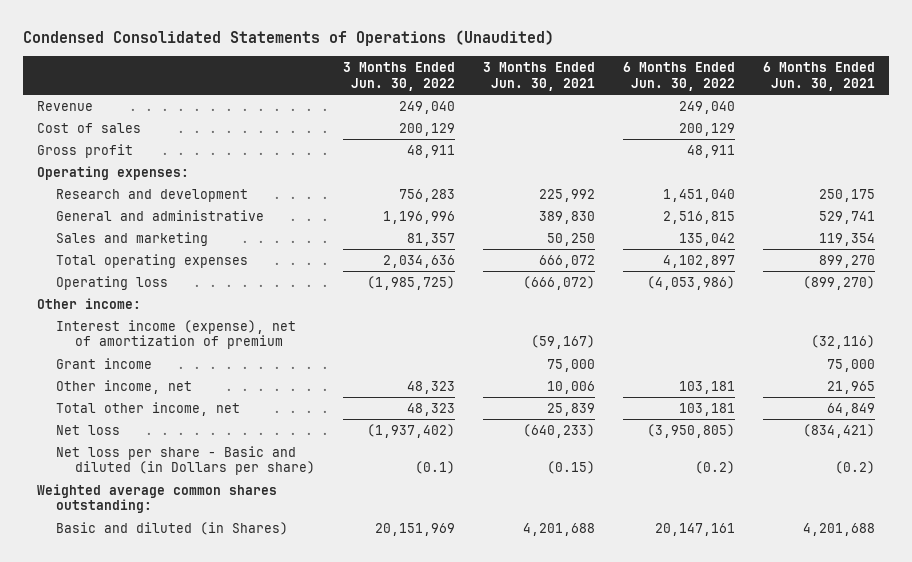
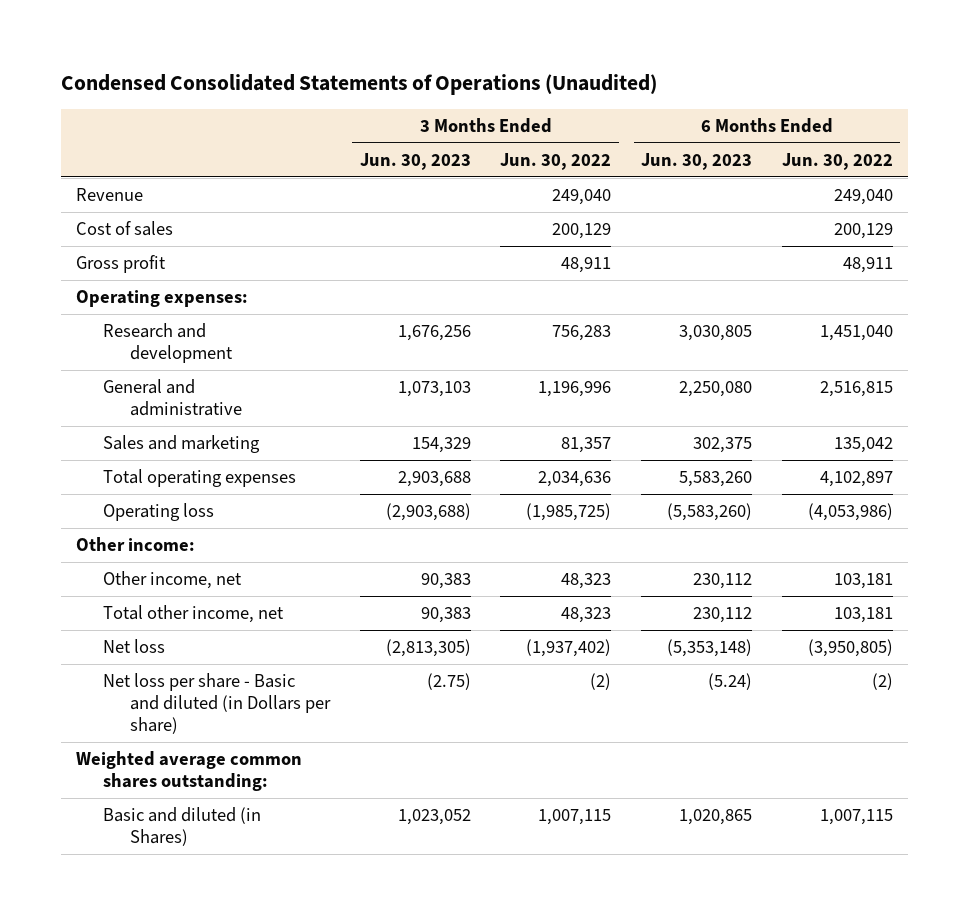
[482,62,595,91] 3 Months Ended Jun. 30, 2021 -> none
[762,62,875,91] 6 Months Ended Jun. 30, 2021 -> none
none -> [359,152,471,170] Jun. 30, 2023
none -> [641,152,753,170] Jun. 30, 2023
[55,320,296,350] Interest income (expense), net of amortization of premium -> none
[55,358,152,370] Grant income -> none
[414,461,455,475] (0.1) -> [590,673,612,691] (2)
[694,461,735,475] (0.2) -> [871,673,893,691] (2)
[374,523,455,537] 20,151,969 -> [538,809,612,826] 1,007,115
[654,523,735,537] 20,147,161 -> [819,809,893,826] 1,007,115

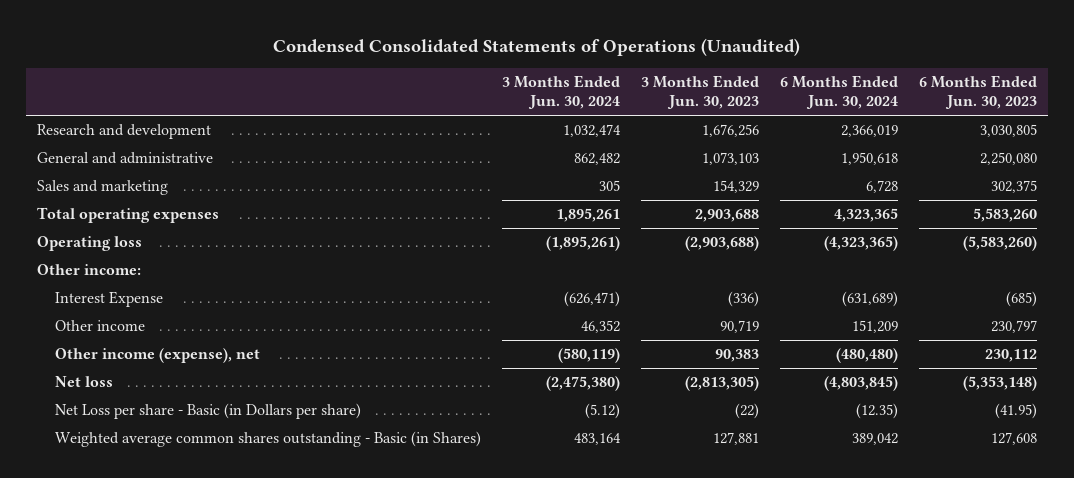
[500,152,612,170] Jun. 30, 2022 -> none
[781,152,893,170] Jun. 30, 2022 -> none
none -> [501,75,620,110] 3 Months Ended Jun. 30, 2024
none -> [780,75,899,110] 6 Months Ended Jun. 30, 2024
[75,188,143,202] Revenue -> none
[75,221,173,237] Cost of sales -> none
[75,255,166,274] Gross profit -> none
[75,290,248,308] Operating expenses: -> none
none -> [54,291,163,308] Interest Expense
[102,571,242,590] Other income, net -> [54,320,145,332] Other income
[420,573,471,590] 90,383 -> [719,320,759,334] 90,719
[693,573,753,590] 230,112 -> [991,320,1038,334] 230,797
[102,605,284,624] Total other income, net -> [54,348,260,364] Other income (expense), net
[75,751,302,792] Weighted average common shares outstanding: -> none
[102,673,331,735] Net loss per share - Basic and diluted (in Dollars per share) -> [54,403,361,420] Net Loss per share - Basic (in Dollars per share)
[426,673,471,691] (2.75) -> [734,403,759,420] (22)
[708,673,753,691] (5.24) -> [995,403,1038,420] (41.95)
[102,807,261,847] Basic and diluted (in Shares) -> [54,431,481,448] Weighted average common shares outstanding - Basic (in Shares)
[397,809,471,826] 1,023,052 -> [712,432,759,446] 127,881
[679,809,753,826] 1,020,865 -> [991,432,1038,446] 127,608

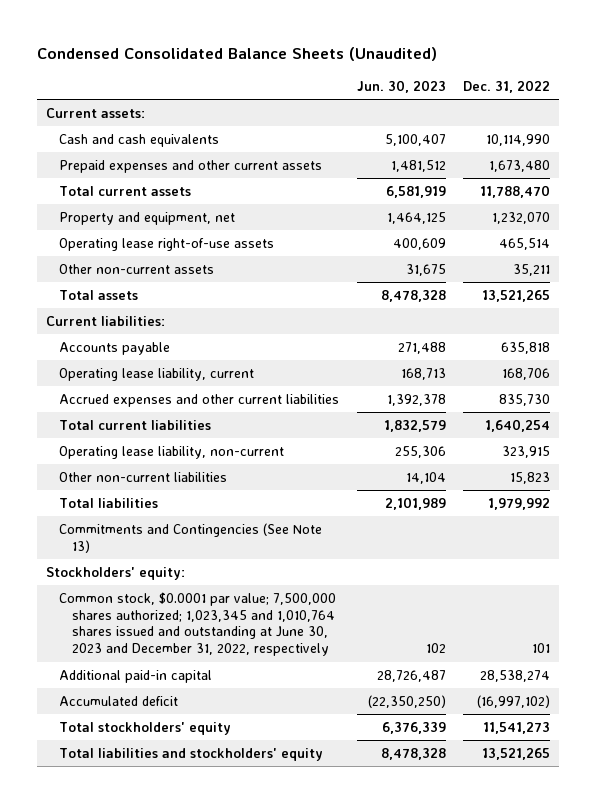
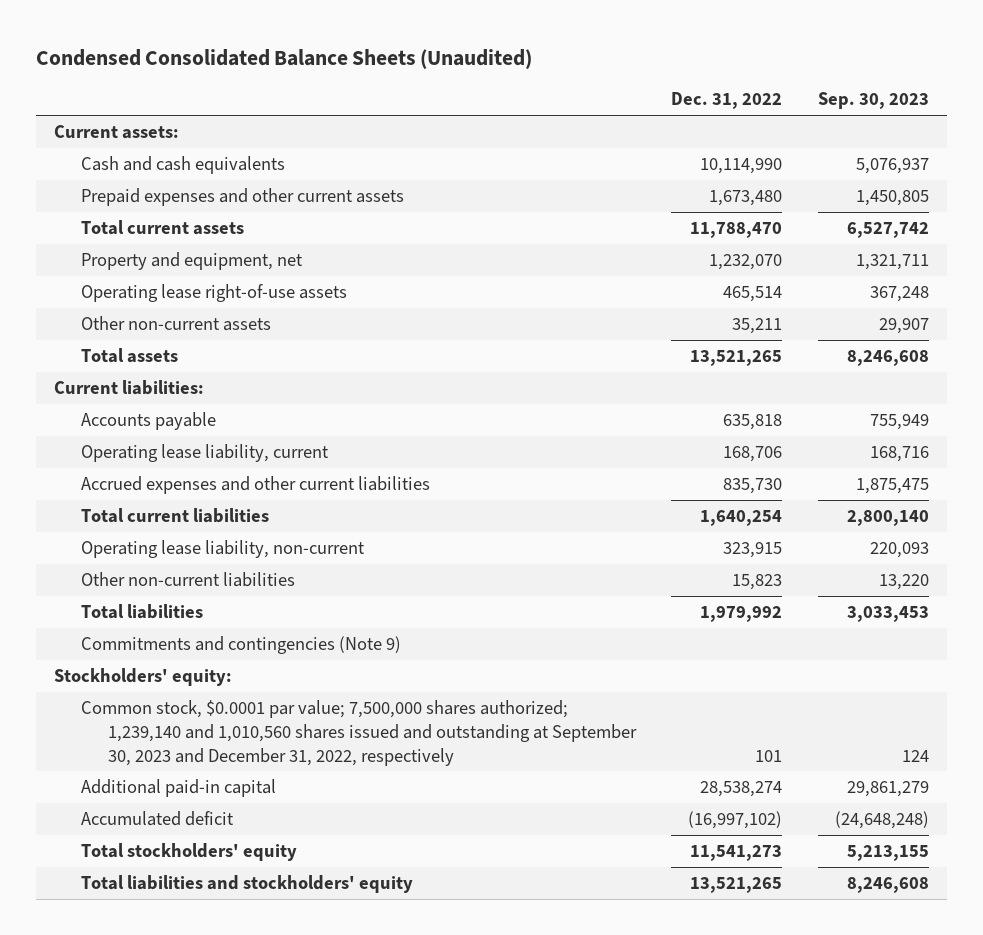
[356,79,446,93] Jun. 30, 2023 -> none
none -> [817,92,929,110] Sep. 30, 2023
[58,522,322,553] Commitments and Contingencies (See Note 13) -> [80,635,401,654] Commitments and contingencies (Note 9)
[58,591,336,657] Common stock, $0.0001 par value; 7,500,000 shares authorized; 1,023,345 and 1,010,764 shares issued and outstanding at June 30, 2023 and December 31, 2022, respectively -> [80,699,637,766] Common stock, $0.0001 par value; 7,500,000 shares authorized; 1,239,140 and 1,010,560 shares issued and outstanding at September 30, 2023 and December 31, 2022, respectively

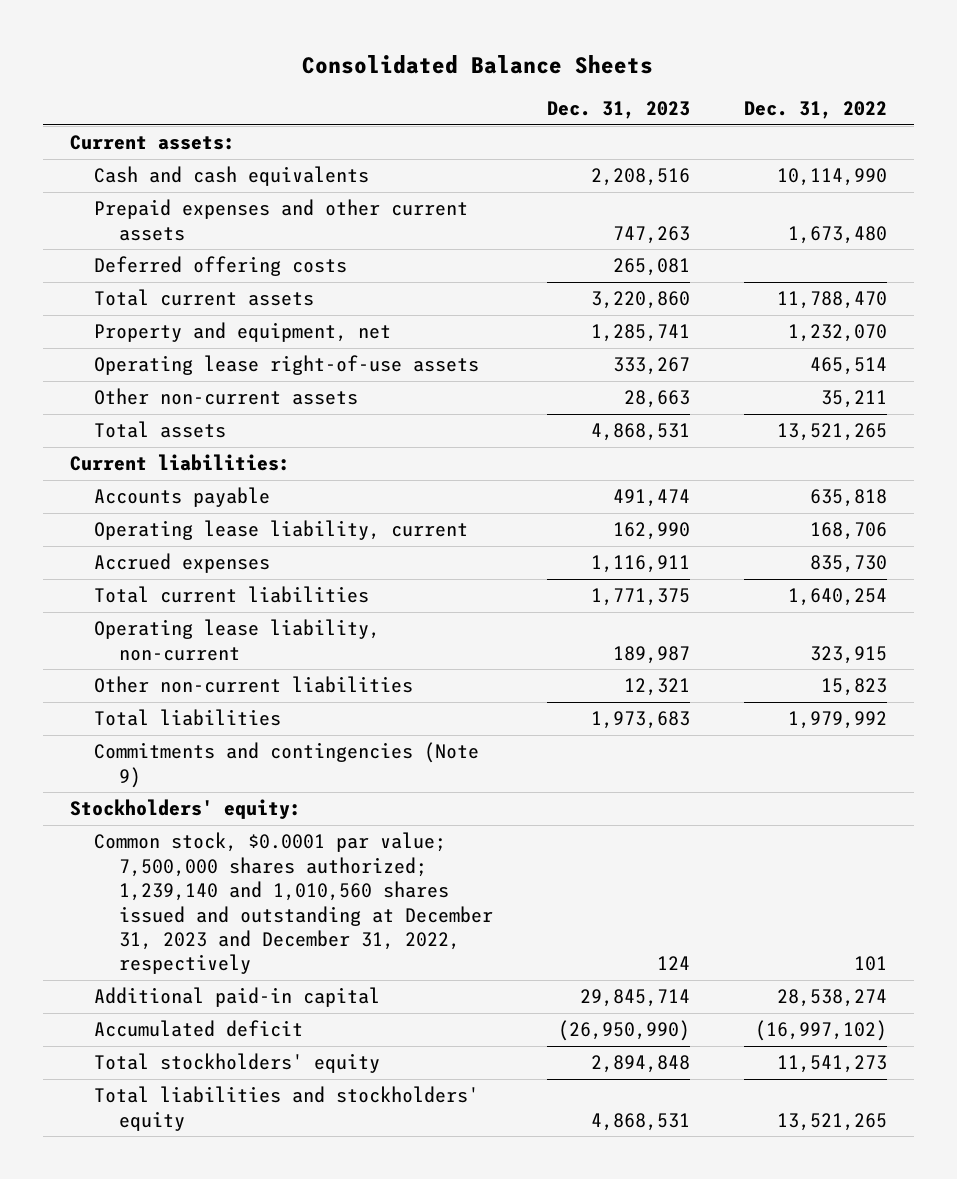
[36,48,533,69] Condensed Consolidated Balance Sheets (Unaudited) -> [302,54,654,74] Consolidated Balance Sheets
[817,92,929,110] Sep. 30, 2023 -> none
none -> [547,101,691,120] Dec. 31, 2023
none -> [94,256,348,277] Deferred offering costs
[80,475,430,494] Accrued expenses and other current liabilities -> [94,553,271,574] Accrued expenses
[80,699,637,766] Common stock, $0.0001 par value; 7,500,000 shares authorized; 1,239,140 and 1,010,560 shares issued and outstanding at September 30, 2023 and December 31, 2022, respectively -> [94,832,494,975] Common stock, $0.0001 par value; 7,500,000 shares authorized; 1,239,140 and 1,010,560 shares issued and outstanding at December 31, 2023 and December 31, 2022, respectively

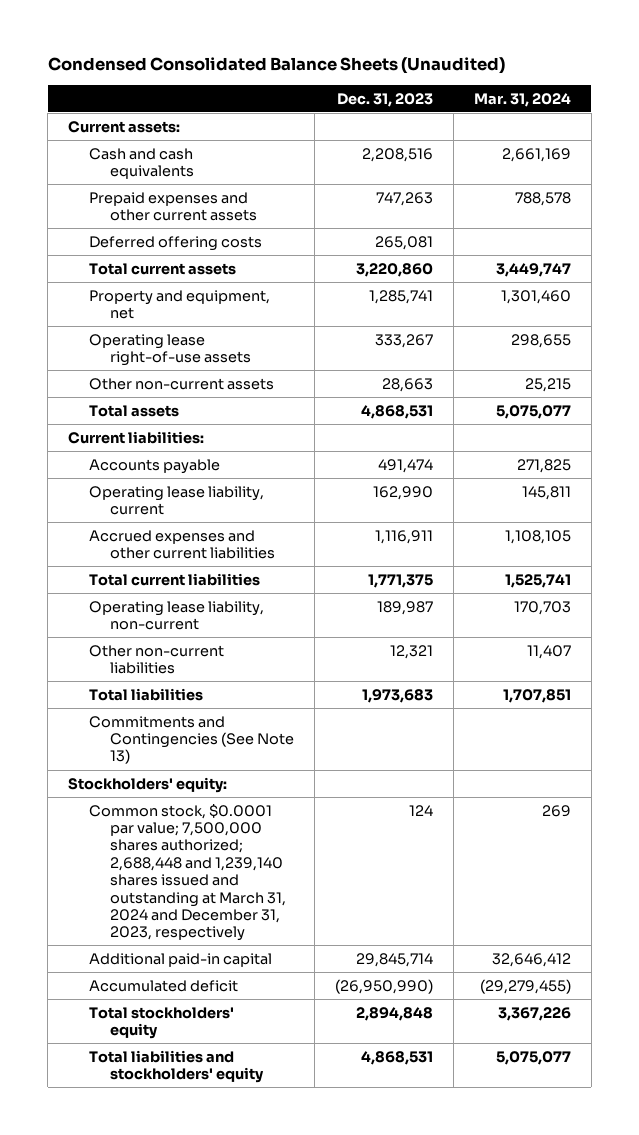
[302,54,654,74] Consolidated Balance Sheets -> [47,57,505,75] Condensed Consolidated Balance Sheets (Unaudited)
[744,101,888,120] Dec. 31, 2022 -> none
none -> [473,92,571,107] Mar. 31, 2024
[94,553,271,574] Accrued expenses -> [89,529,276,560] Accrued expenses and other current liabilities
[94,742,480,788] Commitments and contingencies (Note 9) -> [89,715,295,765] Commitments and Contingencies (See Note 13)
[94,832,494,975] Common stock, $0.0001 par value; 7,500,000 shares authorized; 1,239,140 and 1,010,560 shares issued and outstanding at December 31, 2023 and December 31, 2022, respectively -> [89,803,287,942] Common stock, $0.0001 par value; 7,500,000 shares authorized; 2,688,448 and 1,239,140 shares issued and outstanding at March 31, 2024 and December 31, 2023, respectively

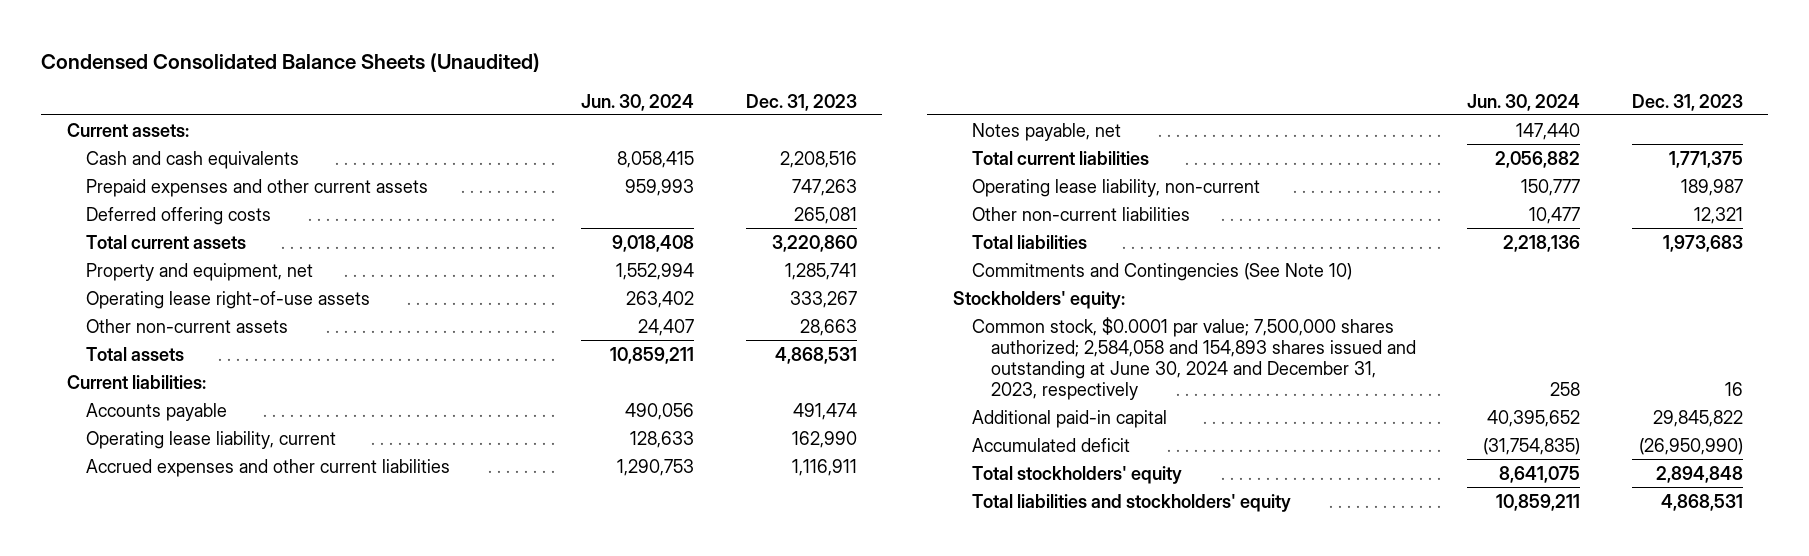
[473,92,571,107] Mar. 31, 2024 -> none
none -> [581,93,695,111] Jun. 30, 2024
none -> [971,122,1121,141] Notes payable, net
[89,715,295,765] Commitments and Contingencies (See Note 13) -> [971,262,1352,281] Commitments and Contingencies (See Note 10)
[89,803,287,942] Common stock, $0.0001 par value; 7,500,000 shares authorized; 2,688,448 and 1,239,140 shares issued and outstanding at March 31, 2024 and December 31, 2023, respectively -> [971,316,1416,400] Common stock, $0.0001 par value; 7,500,000 shares authorized; 2,584,058 and 154,893 shares issued and outstanding at June 30, 2024 and December 31, 2023, respectively
[409,804,434,816] 124 -> [1724,381,1743,396] 16
[356,952,434,967] 29,845,714 -> [1652,409,1743,427] 29,845,822

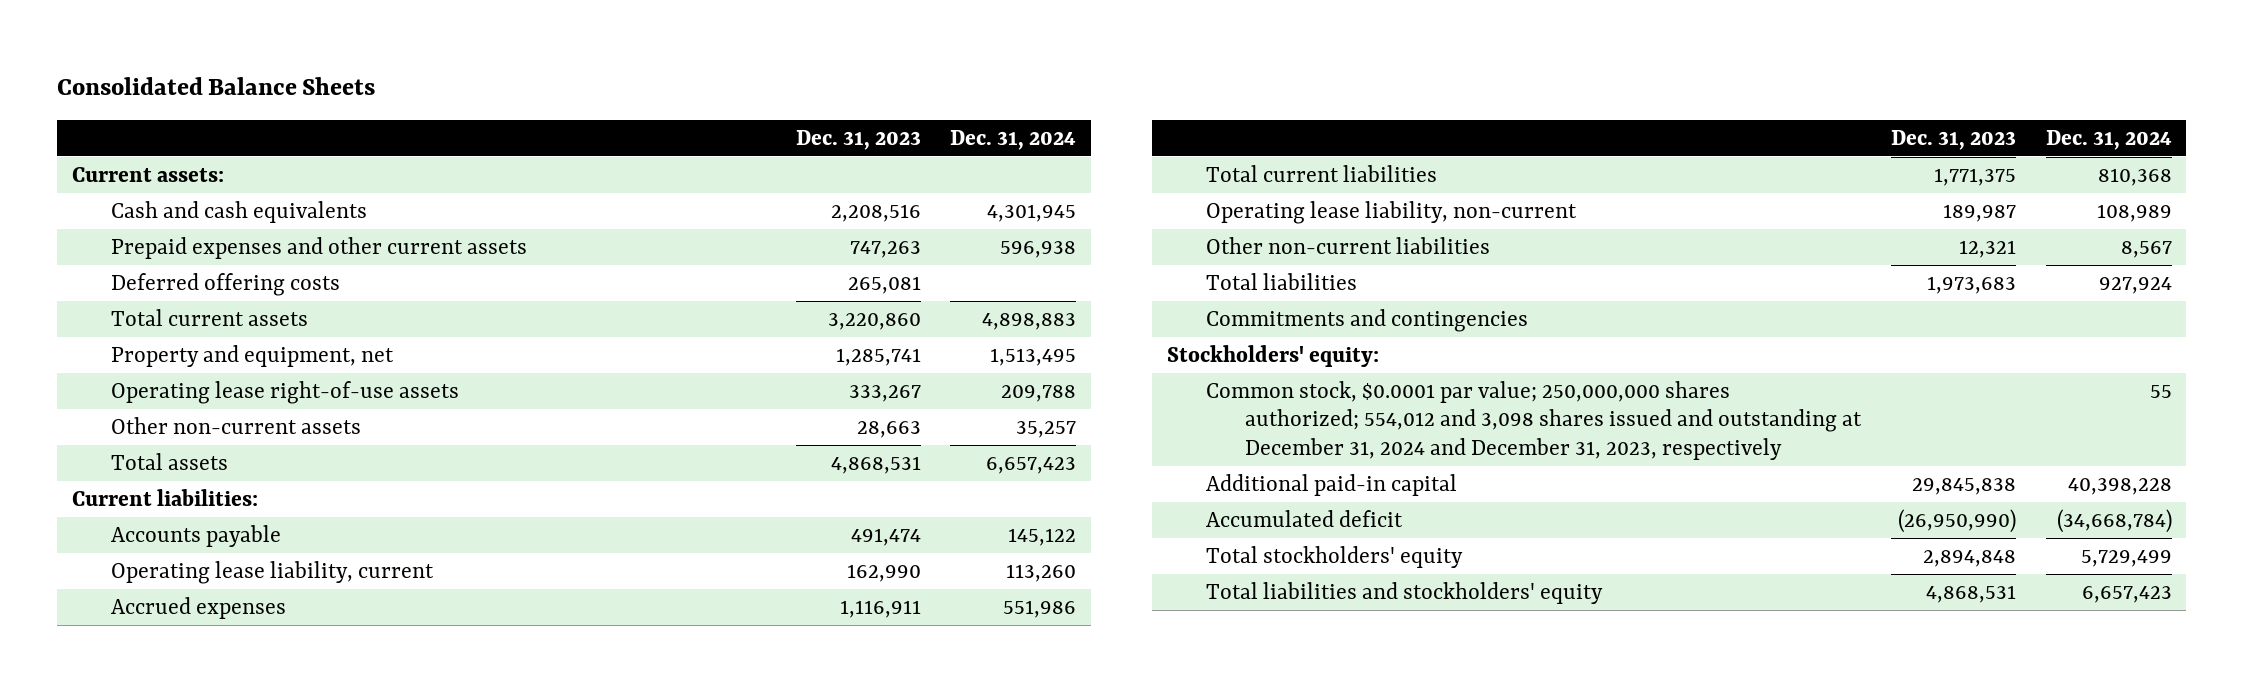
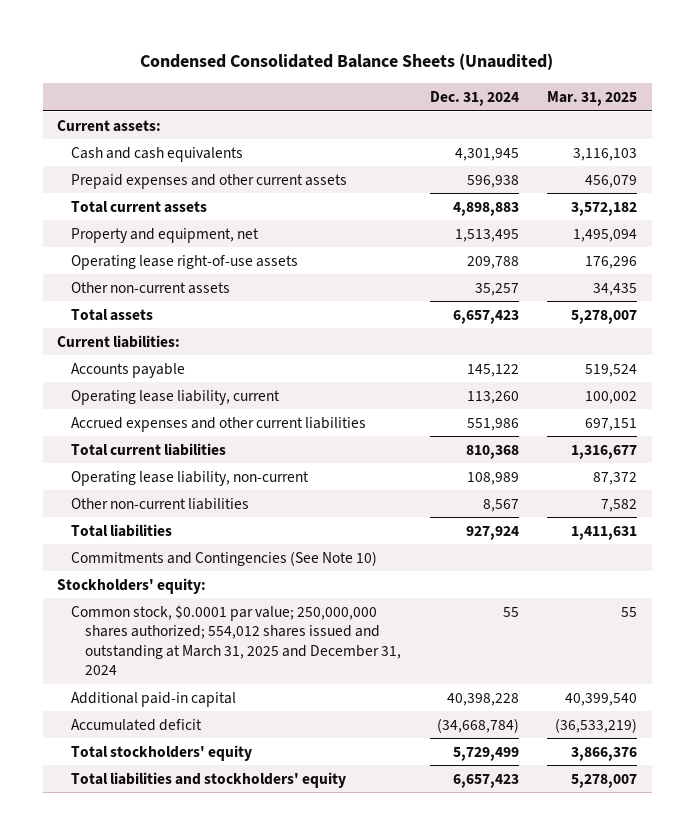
[57,77,376,96] Consolidated Balance Sheets -> [140,53,554,71] Condensed Consolidated Balance Sheets (Unaudited)
[795,129,921,150] Dec. 31, 2023 -> none
none -> [547,91,638,107] Mar. 31, 2025
[110,272,340,296] Deferred offering costs -> none
[110,596,286,619] Accrued expenses -> [71,416,367,432] Accrued expenses and other current liabilities
[1206,308,1529,332] Commitments and contingencies -> [71,550,378,566] Commitments and Contingencies (See Note 10)
[1206,380,1863,460] Common stock, $0.0001 par value; 250,000,000 shares authorized; 554,012 and 3,098 shares issued and outstanding at December 31, 2024 and December 31, 2023, respectively -> [71,604,401,676] Common stock, $0.0001 par value; 250,000,000 shares authorized; 554,012 shares issued and outstanding at March 31, 2025 and December 31, 2024

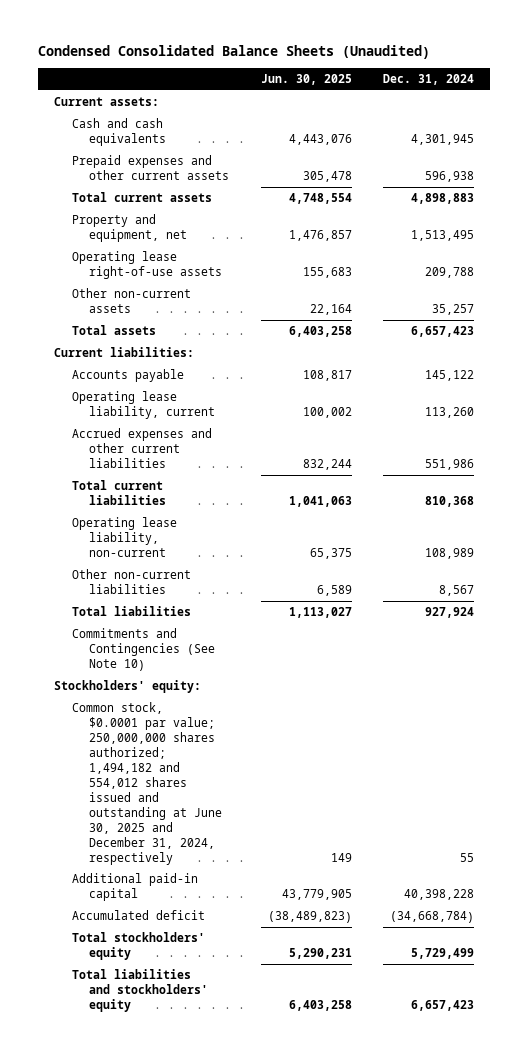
[547,91,638,107] Mar. 31, 2025 -> none
none -> [260,73,352,85] Jun. 30, 2025
[71,604,401,676] Common stock, $0.0001 par value; 250,000,000 shares authorized; 554,012 shares issued and outstanding at March 31, 2025 and December 31, 2024 -> [71,702,223,865] Common stock, $0.0001 par value; 250,000,000 shares authorized; 1,494,182 and 554,012 shares issued and outstanding at June 30, 2025 and December 31, 2024, respectively

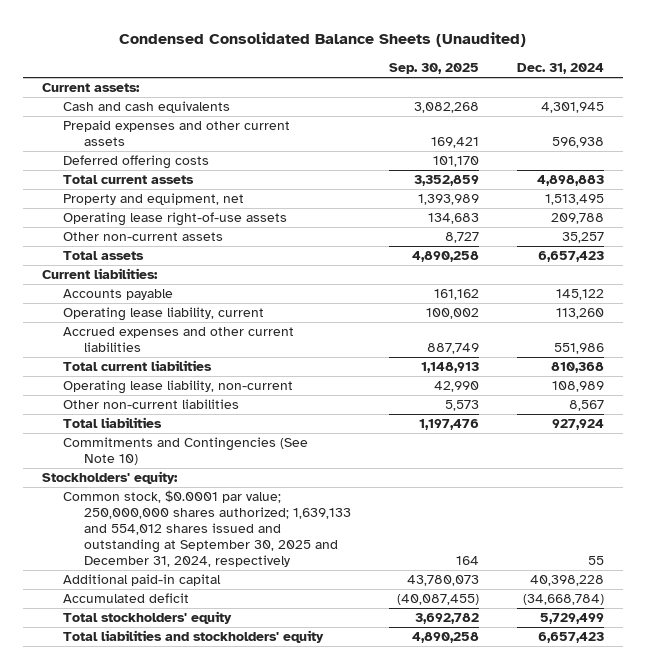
[260,73,352,85] Jun. 30, 2025 -> none
none -> [388,63,479,75] Sep. 30, 2025
none -> [63,155,210,170] Deferred offering costs
[71,702,223,865] Common stock, $0.0001 par value; 250,000,000 shares authorized; 1,494,182 and 554,012 shares issued and outstanding at June 30, 2025 and December 31, 2024, respectively -> [63,490,351,567] Common stock, $0.0001 par value; 250,000,000 shares authorized; 1,639,133 and 554,012 shares issued and outstanding at September 30, 2025 and December 31, 2024, respectively

